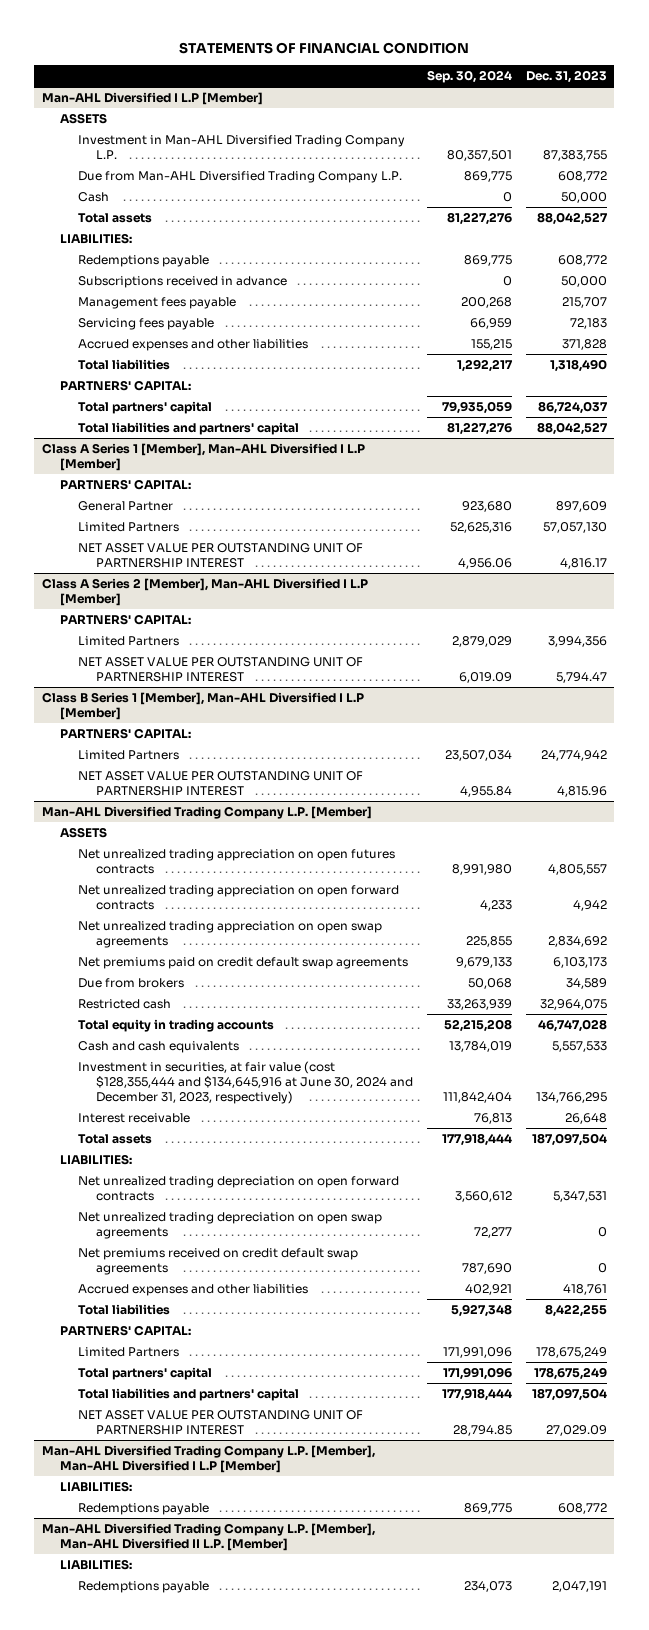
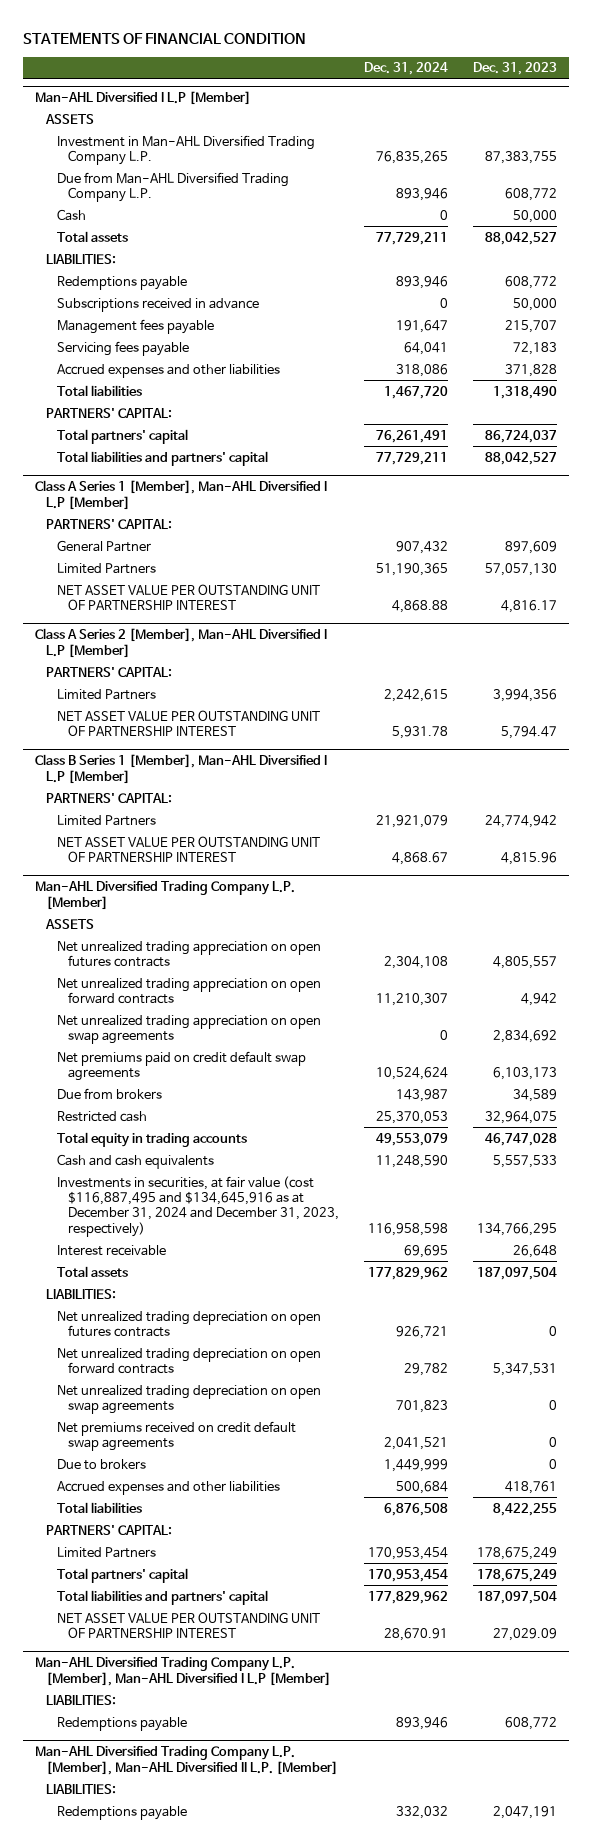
[427,69,513,83] Sep. 30, 2024 -> none
none -> [364,62,449,76] Dec. 31, 2024
[77,1061,413,1104] Investment in securities, at fair value (cost $128,355,444 and $134,645,916 at June 30, 2024 and December 31, 2023, respectively) -> [57,1175,340,1237] Investments in securities, at fair value (cost $116,887,495 and $134,645,916 as at December 31, 2024 and December 31, 2023, respectively)
none -> [57,1310,322,1337] Net unrealized trading depreciation on open futures contracts
none -> [57,1458,147,1470] Due to brokers

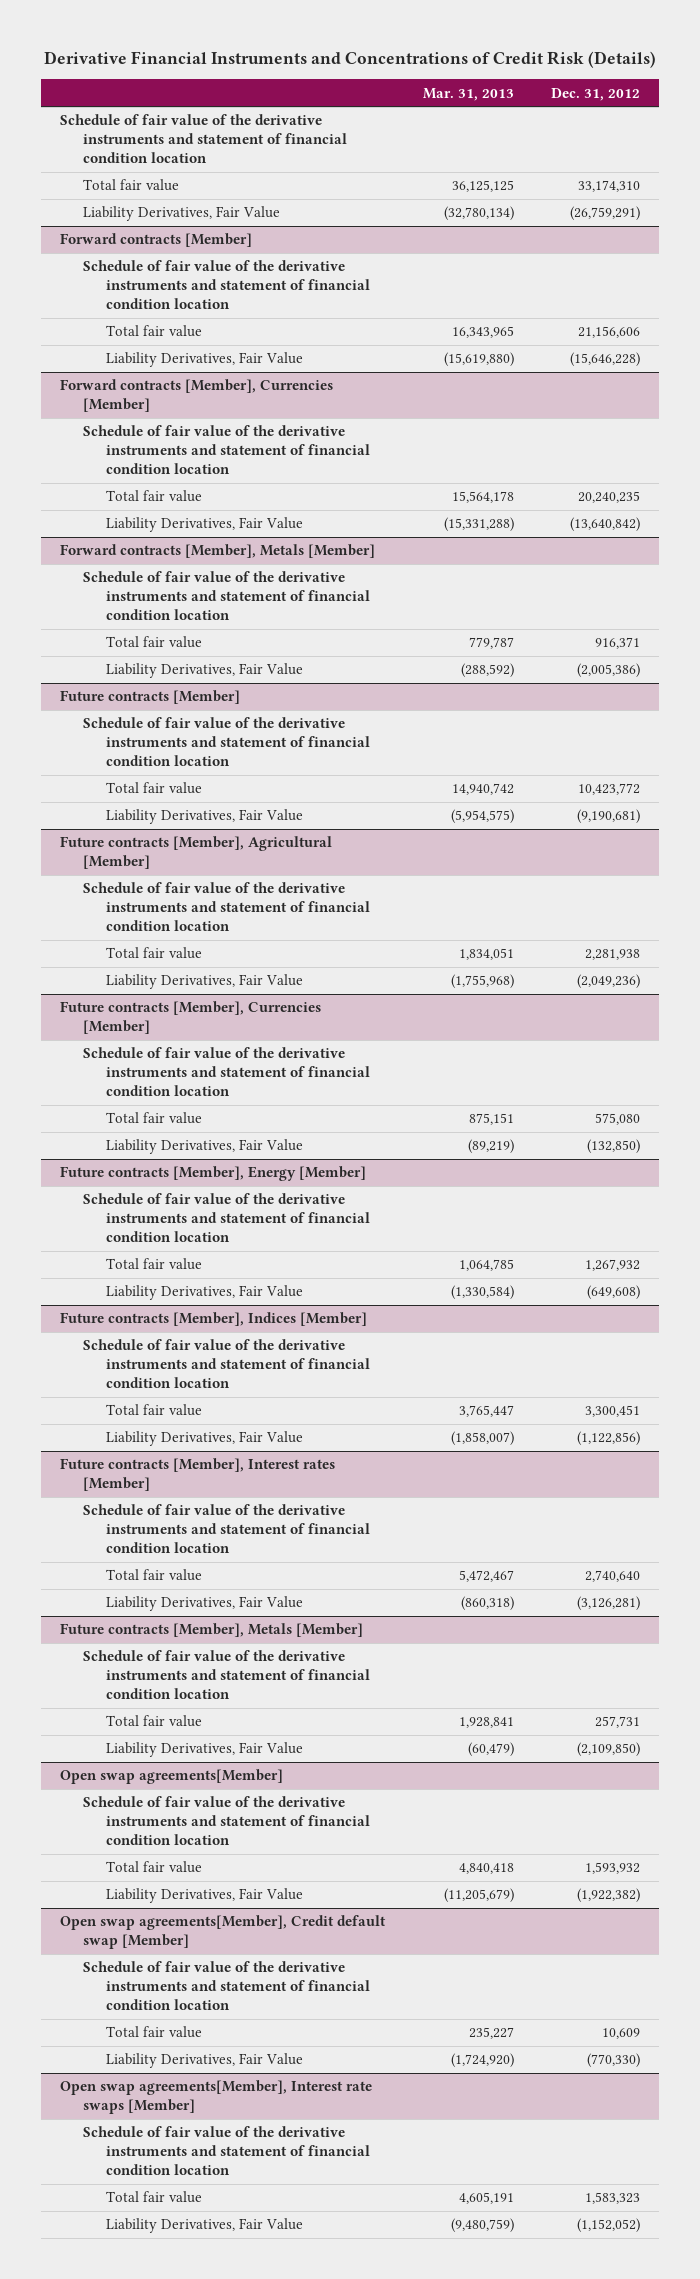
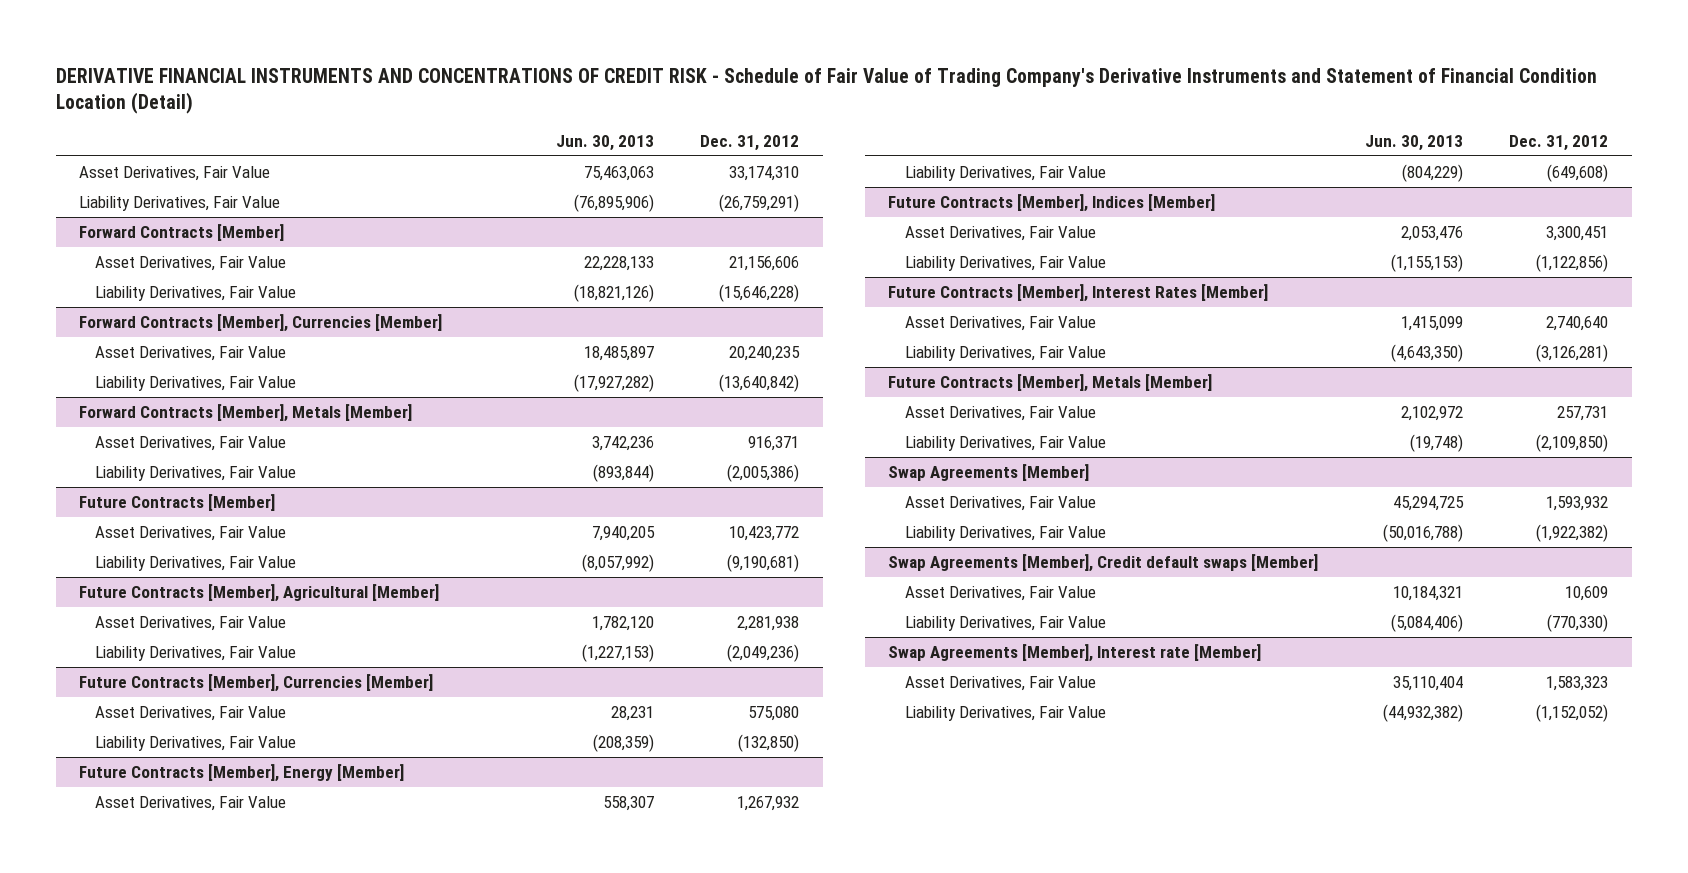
[44,51,657,69] Derivative Financial Instruments and Concentrations of Credit Risk (Details) -> [56,67,1598,115] DERIVATIVE FINANCIAL INSTRUMENTS AND CONCENTRATIONS OF CREDIT RISK - Schedule of Fair Value of Trading Company's Derivative Instruments and Statement of Financial Condition Location (Detail)
[422,87,514,101] Mar. 31, 2013 -> none
none -> [555,135,654,152] Jun. 30, 2013
[59,114,348,163] Schedule of fair value of the derivative instruments and statement of financial condition location -> none
[83,179,180,192] Total fair value -> [79,165,271,181] Asset Derivatives, Fair Value
[83,260,371,309] Schedule of fair value of the derivative instruments and statement of financial condition location -> none
[59,233,252,248] Forward contracts [Member] -> [79,223,285,241] Forward Contracts [Member]
[106,325,203,338] Total fair value -> [95,255,287,271] Asset Derivatives, Fair Value
[83,425,371,474] Schedule of fair value of the derivative instruments and statement of financial condition location -> none
[59,379,333,413] Forward contracts [Member], Currencies [Member] -> [79,313,443,332] Forward Contracts [Member], Currencies [Member]
[106,490,203,503] Total fair value -> [95,345,287,361] Asset Derivatives, Fair Value
[83,571,371,620] Schedule of fair value of the derivative instruments and statement of financial condition location -> none
[59,544,375,559] Forward contracts [Member], Metals [Member] -> [79,403,413,422] Forward Contracts [Member], Metals [Member]
[106,636,203,649] Total fair value -> [95,435,287,451] Asset Derivatives, Fair Value
[83,717,371,766] Schedule of fair value of the derivative instruments and statement of financial condition location -> none
[59,690,240,705] Future contracts [Member] -> [79,493,276,511] Future Contracts [Member]
[106,782,203,795] Total fair value -> [95,525,287,541] Asset Derivatives, Fair Value
[83,882,371,931] Schedule of fair value of the derivative instruments and statement of financial condition location -> none
[59,836,332,870] Future contracts [Member], Agricultural [Member] -> [79,583,440,602] Future Contracts [Member], Agricultural [Member]
[106,947,203,960] Total fair value -> [95,615,287,631] Asset Derivatives, Fair Value
[83,1047,371,1096] Schedule of fair value of the derivative instruments and statement of financial condition location -> none
[59,1001,321,1035] Future contracts [Member], Currencies [Member] -> [79,673,434,692] Future Contracts [Member], Currencies [Member]
[106,1112,203,1125] Total fair value -> [95,705,287,721] Asset Derivatives, Fair Value
[83,1193,371,1242] Schedule of fair value of the derivative instruments and statement of financial condition location -> none
[59,1166,366,1182] Future contracts [Member], Energy [Member] -> [79,763,405,782] Future Contracts [Member], Energy [Member]
[106,1258,203,1271] Total fair value -> [95,795,287,811] Asset Derivatives, Fair Value
[83,1339,371,1388] Schedule of fair value of the derivative instruments and statement of financial condition location -> none
[59,1312,367,1327] Future contracts [Member], Indices [Member] -> [888,193,1216,212] Future Contracts [Member], Indices [Member]
[106,1404,203,1417] Total fair value -> [904,225,1096,241] Asset Derivatives, Fair Value
[83,1504,371,1553] Schedule of fair value of the derivative instruments and statement of financial condition location -> none
[59,1458,335,1492] Future contracts [Member], Interest rates [Member] -> [888,283,1269,302] Future Contracts [Member], Interest Rates [Member]
[106,1569,203,1582] Total fair value -> [904,315,1096,331] Asset Derivatives, Fair Value
[83,1650,371,1699] Schedule of fair value of the derivative instruments and statement of financial condition location -> none
[59,1623,363,1638] Future contracts [Member], Metals [Member] -> [888,373,1213,392] Future Contracts [Member], Metals [Member]
[106,1715,203,1728] Total fair value -> [904,405,1096,421] Asset Derivatives, Fair Value
[83,1796,371,1845] Schedule of fair value of the derivative instruments and statement of financial condition location -> none
[59,1769,283,1785] Open swap agreements[Member] -> [888,463,1090,481] Swap Agreements [Member]
[106,1861,203,1874] Total fair value -> [904,495,1096,511] Asset Derivatives, Fair Value
[83,1961,371,2010] Schedule of fair value of the derivative instruments and statement of financial condition location -> none
[59,1915,386,1950] Open swap agreements[Member], Credit default swap [Member] -> [888,553,1319,572] Swap Agreements [Member], Credit default swaps [Member]
[106,2026,203,2039] Total fair value -> [904,585,1096,601] Asset Derivatives, Fair Value
[83,2126,371,2175] Schedule of fair value of the derivative instruments and statement of financial condition location -> none
[59,2080,372,2115] Open swap agreements[Member], Interest rate swaps [Member] -> [888,643,1262,662] Swap Agreements [Member], Interest rate [Member]
[106,2191,203,2204] Total fair value -> [904,675,1096,691] Asset Derivatives, Fair Value

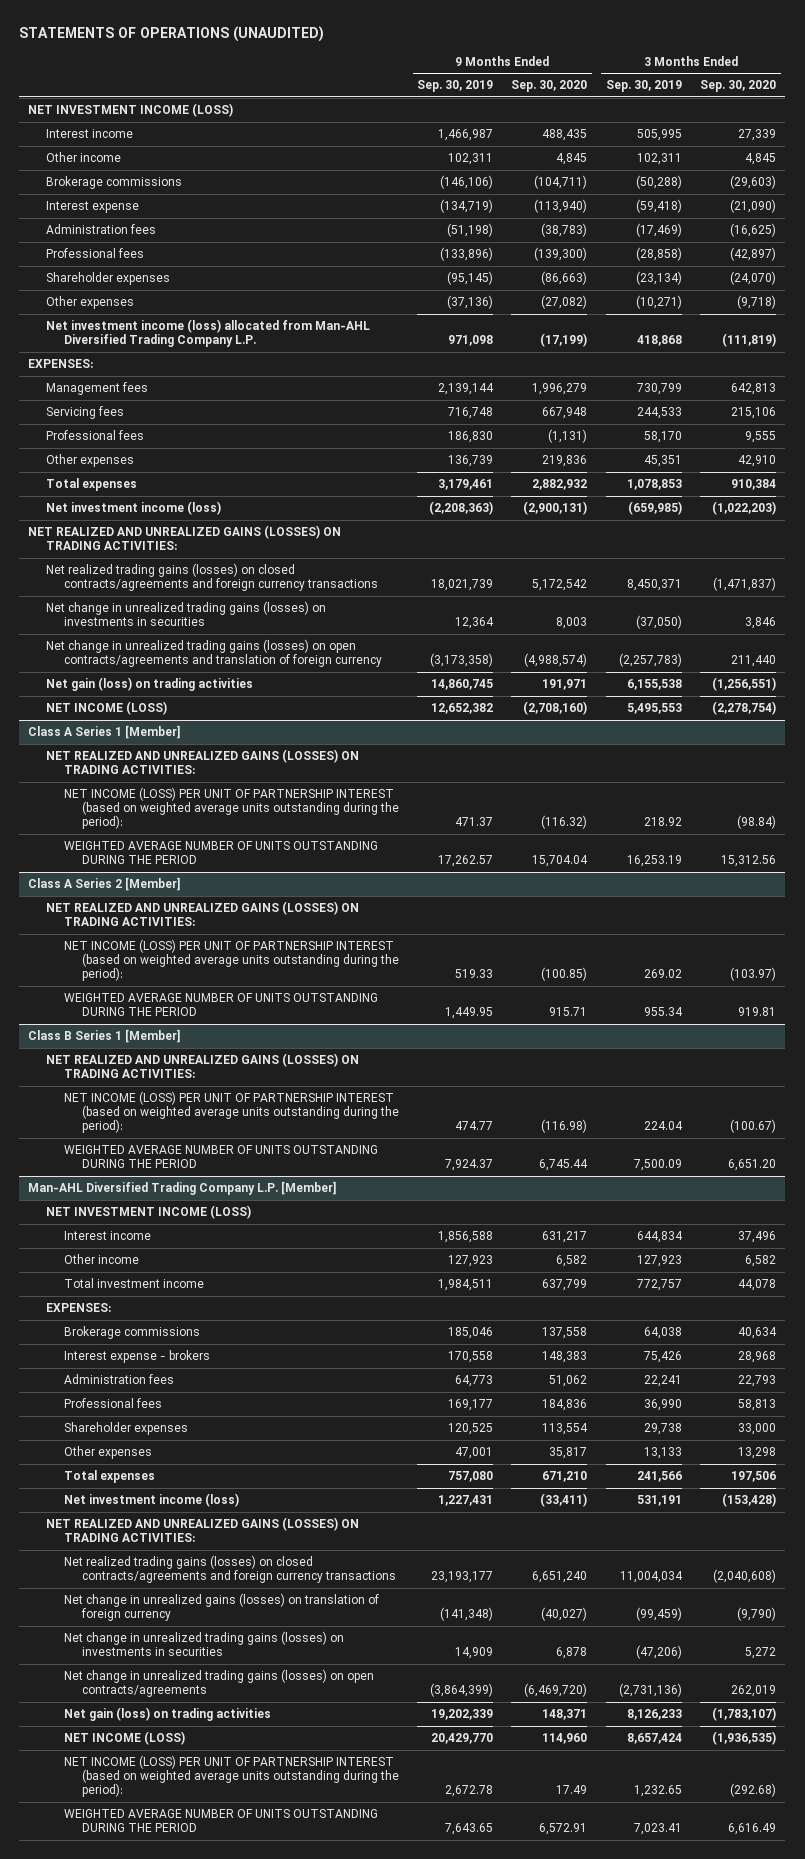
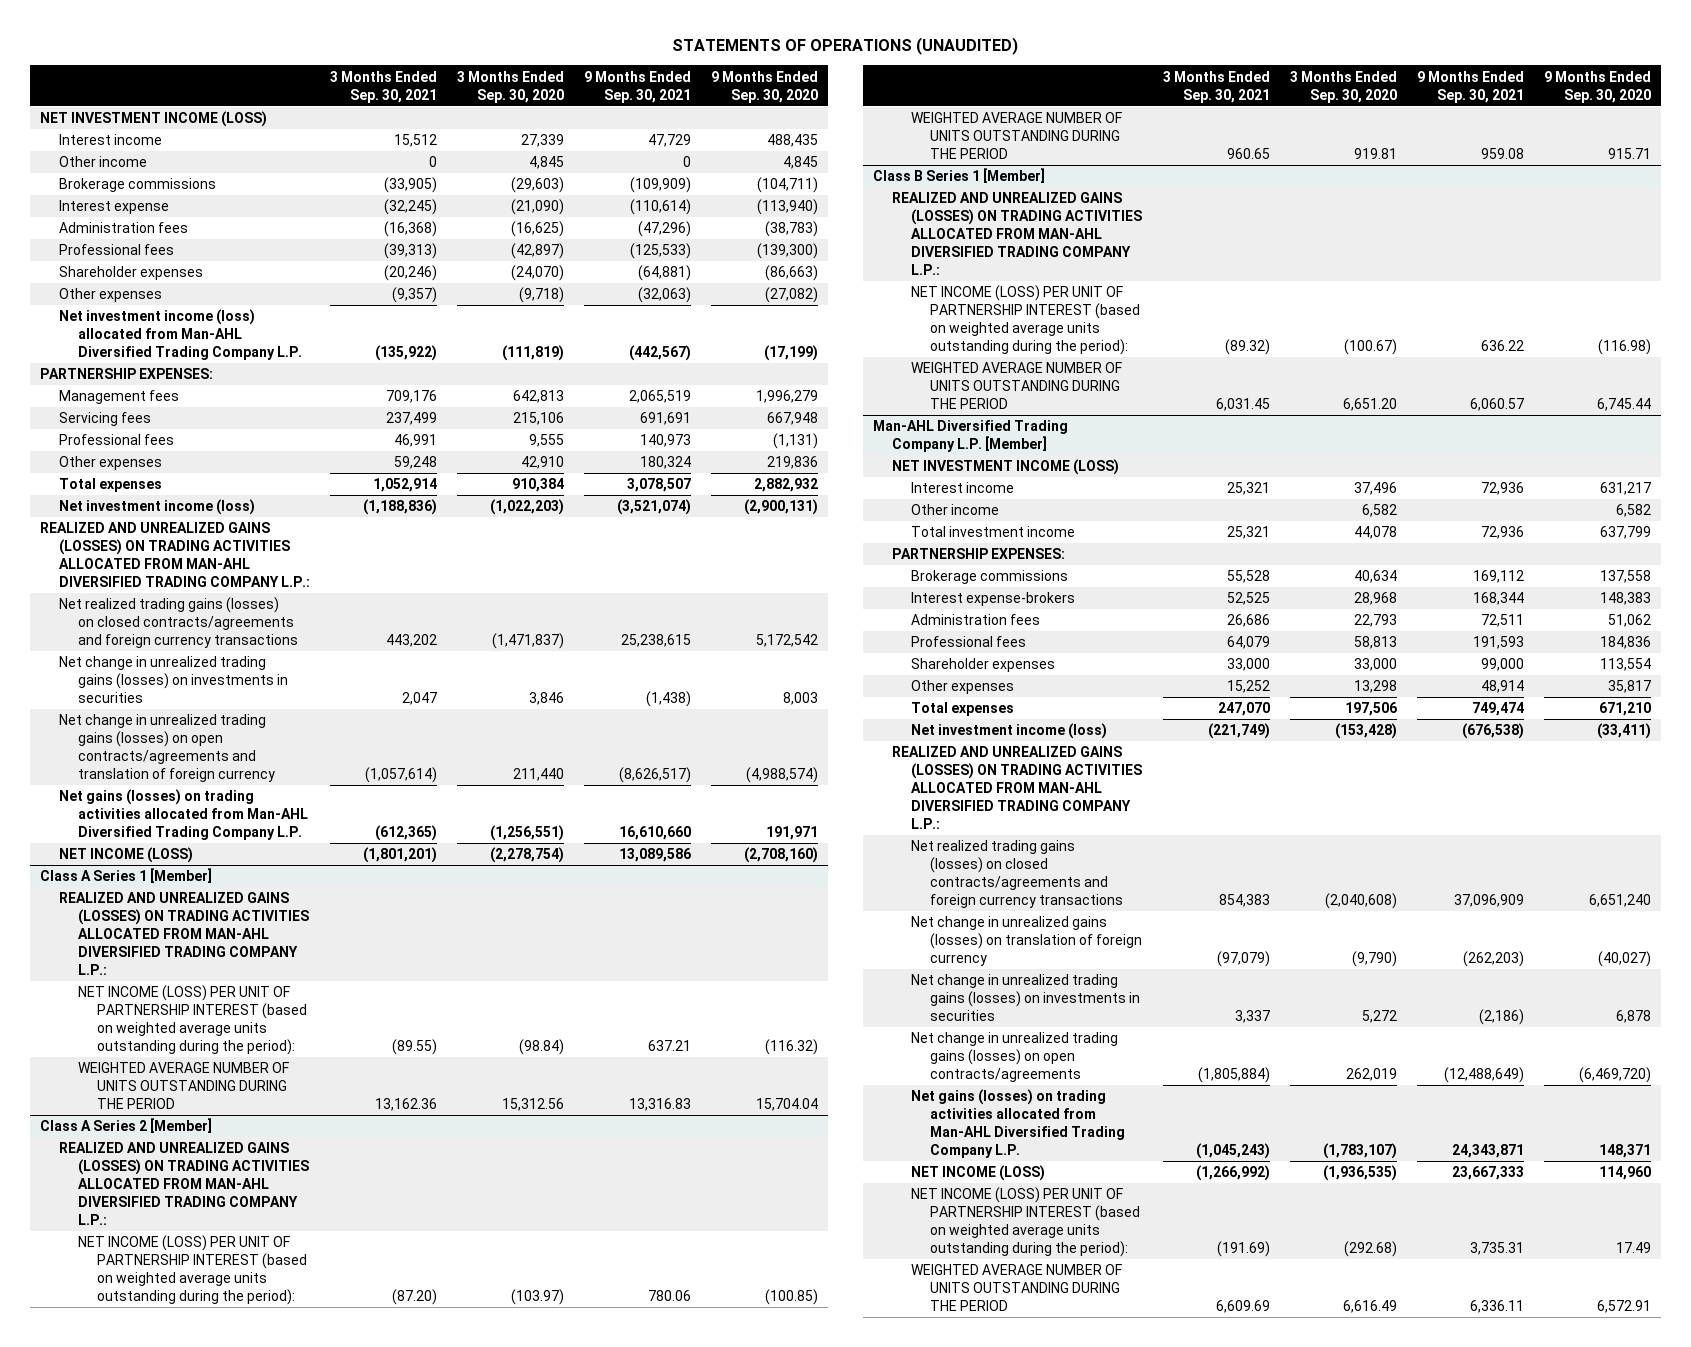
[417,80,494,93] Sep. 30, 2019 -> none
[605,80,682,93] Sep. 30, 2019 -> none
none -> [329,70,437,103] 3 Months Ended Sep. 30, 2021
none -> [583,70,691,103] 9 Months Ended Sep. 30, 2021
[28,359,94,369] EXPENSES: -> [39,368,213,380] PARTNERSHIP EXPENSES:
[28,525,342,551] NET REALIZED AND UNREALIZED GAINS (LOSSES) ON TRADING ACTIVITIES: -> [39,522,310,588] REALIZED AND UNREALIZED GAINS (LOSSES) ON TRADING ACTIVITIES ALLOCATED FROM MAN-AHL DIVERSIFIED TRADING COMPANY L.P.:
[46,677,254,692] Net gain (loss) on trading activities -> [58,789,308,841] Net gains (losses) on trading activities allocated from Man-AHL Diversified Trading Company L.P.
[46,749,360,775] NET REALIZED AND UNREALIZED GAINS (LOSSES) ON TRADING ACTIVITIES: -> [58,892,309,976] REALIZED AND UNREALIZED GAINS (LOSSES) ON TRADING ACTIVITIES ALLOCATED FROM MAN-AHL DIVERSIFIED TRADING COMPANY L.P.:
[46,901,360,927] NET REALIZED AND UNREALIZED GAINS (LOSSES) ON TRADING ACTIVITIES: -> [58,1142,309,1226] REALIZED AND UNREALIZED GAINS (LOSSES) ON TRADING ACTIVITIES ALLOCATED FROM MAN-AHL DIVERSIFIED TRADING COMPANY L.P.:
[46,1053,360,1079] NET REALIZED AND UNREALIZED GAINS (LOSSES) ON TRADING ACTIVITIES: -> [892,192,1143,276] REALIZED AND UNREALIZED GAINS (LOSSES) ON TRADING ACTIVITIES ALLOCATED FROM MAN-AHL DIVERSIFIED TRADING COMPANY L.P.:
[46,1303,112,1313] EXPENSES: -> [892,548,1066,560] PARTNERSHIP EXPENSES:
[63,1350,210,1364] Interest expense - brokers -> [911,592,1076,607] Interest expense-brokers
[46,1517,360,1543] NET REALIZED AND UNREALIZED GAINS (LOSSES) ON TRADING ACTIVITIES: -> [892,746,1143,830] REALIZED AND UNREALIZED GAINS (LOSSES) ON TRADING ACTIVITIES ALLOCATED FROM MAN-AHL DIVERSIFIED TRADING COMPANY L.P.:
[63,1707,271,1722] Net gain (loss) on trading activities -> [911,1089,1126,1159] Net gains (losses) on trading activities allocated from Man-AHL Diversified Trading Company L.P.

